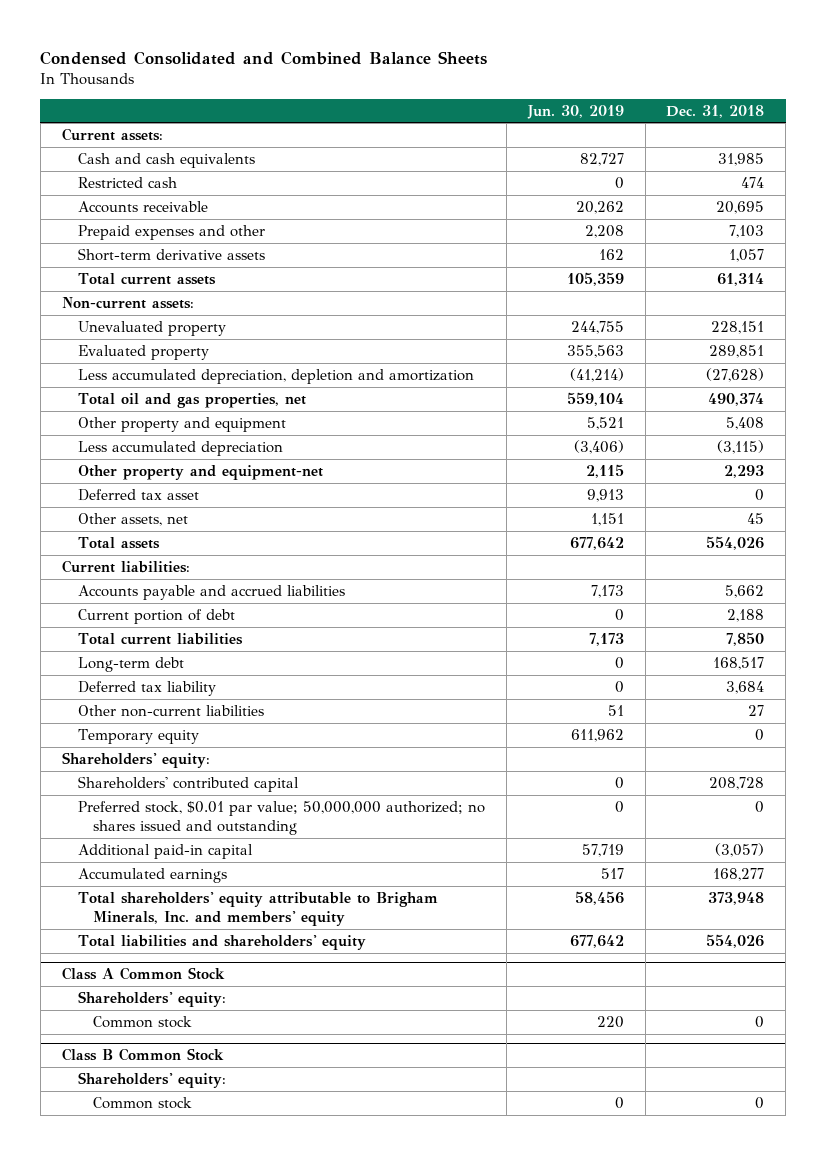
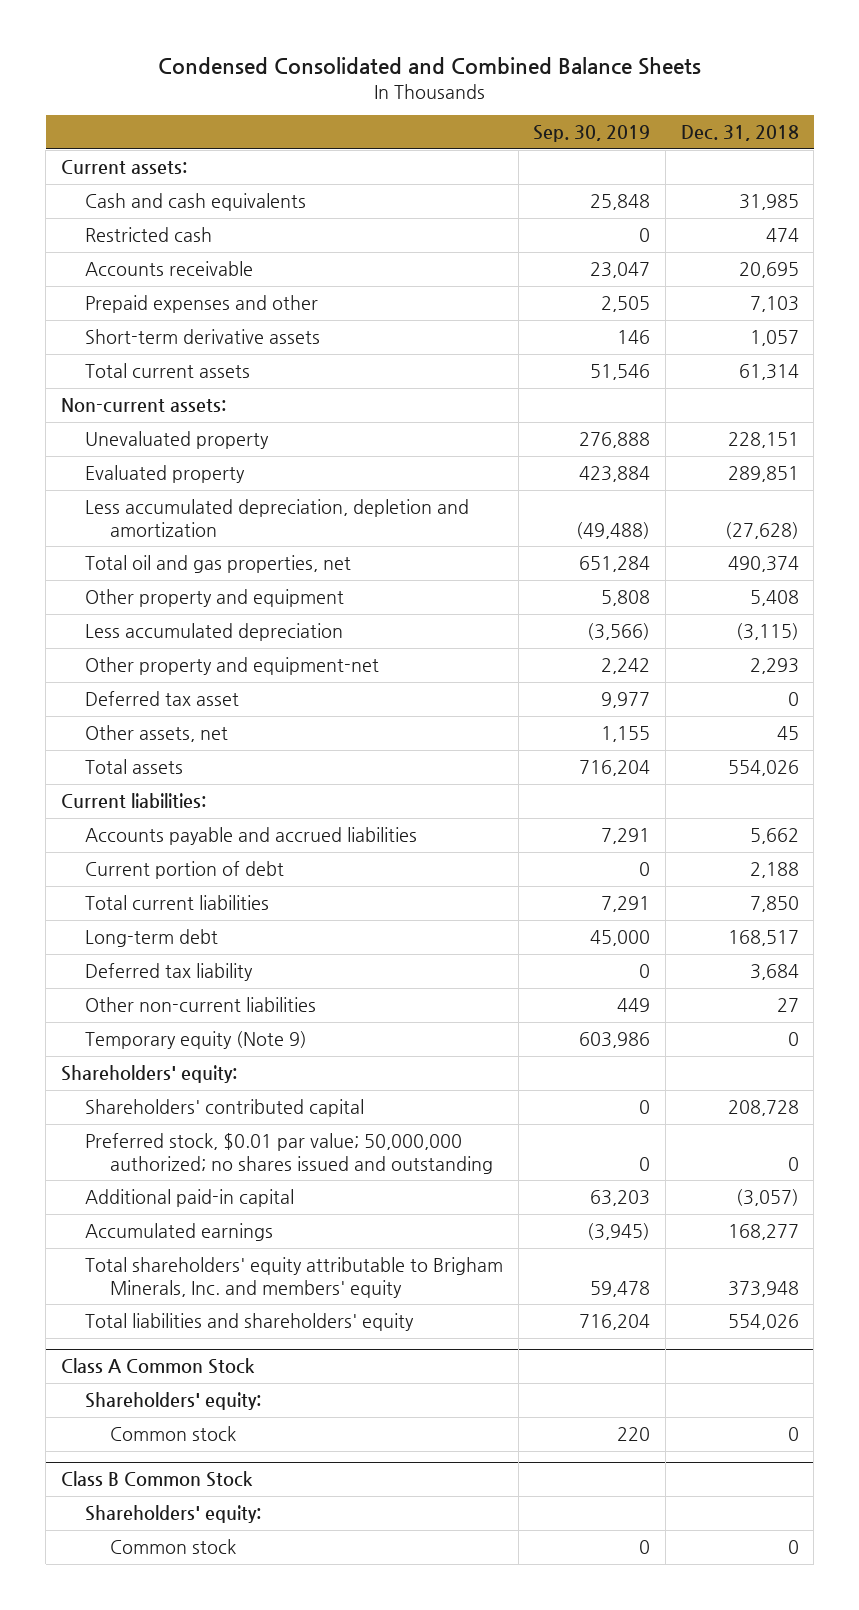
[526,104,624,119] Jun. 30, 2019 -> none
none -> [533,125,651,143] Sep. 30, 2019
[77,728,199,744] Temporary equity -> [85,1031,308,1050] Temporary equity (Note 9)

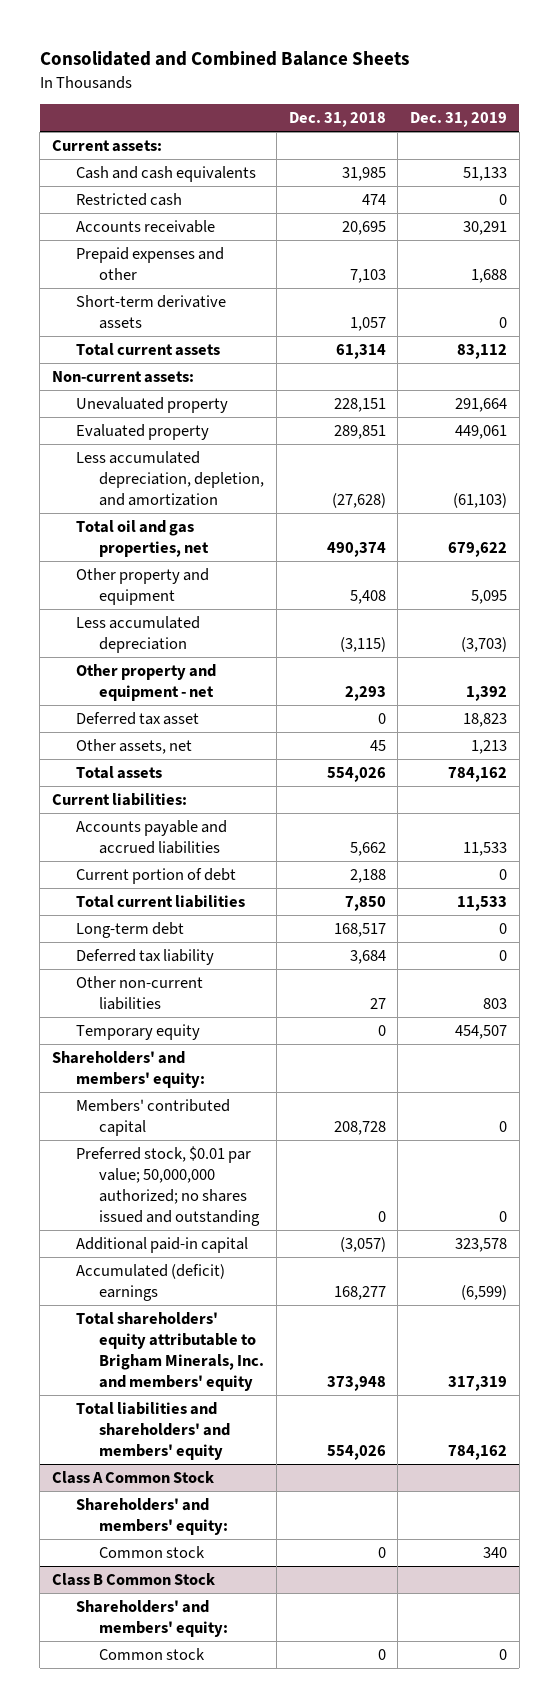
[157,57,701,76] Condensed Consolidated and Combined Balance Sheets -> [39,51,409,67] Consolidated and Combined Balance Sheets
[533,125,651,143] Sep. 30, 2019 -> none
none -> [409,112,507,128] Dec. 31, 2019
[85,499,470,537] Less accumulated depreciation, depletion and amortization -> [75,450,265,506] Less accumulated depreciation, depletion, and amortization
[85,657,380,676] Other property and equipment-net -> [75,663,216,701] Other property and equipment - net
[85,1031,308,1050] Temporary equity (Note 9) -> [75,1023,200,1040] Temporary equity
[60,1065,237,1084] Shareholders' equity: -> [51,1050,205,1088] Shareholders' and members' equity:
[85,1099,365,1118] Shareholders' contributed capital -> [75,1098,230,1136] Members' contributed capital
[85,1223,274,1242] Accumulated earnings -> [75,1263,225,1301] Accumulated (deficit) earnings
[85,1313,415,1332] Total liabilities and shareholders' equity -> [75,1401,231,1460] Total liabilities and shareholders' and members' equity
[85,1392,262,1411] Shareholders' equity: -> [75,1497,229,1535] Shareholders' and members' equity:
[85,1505,262,1524] Shareholders' equity: -> [75,1599,229,1637] Shareholders' and members' equity:

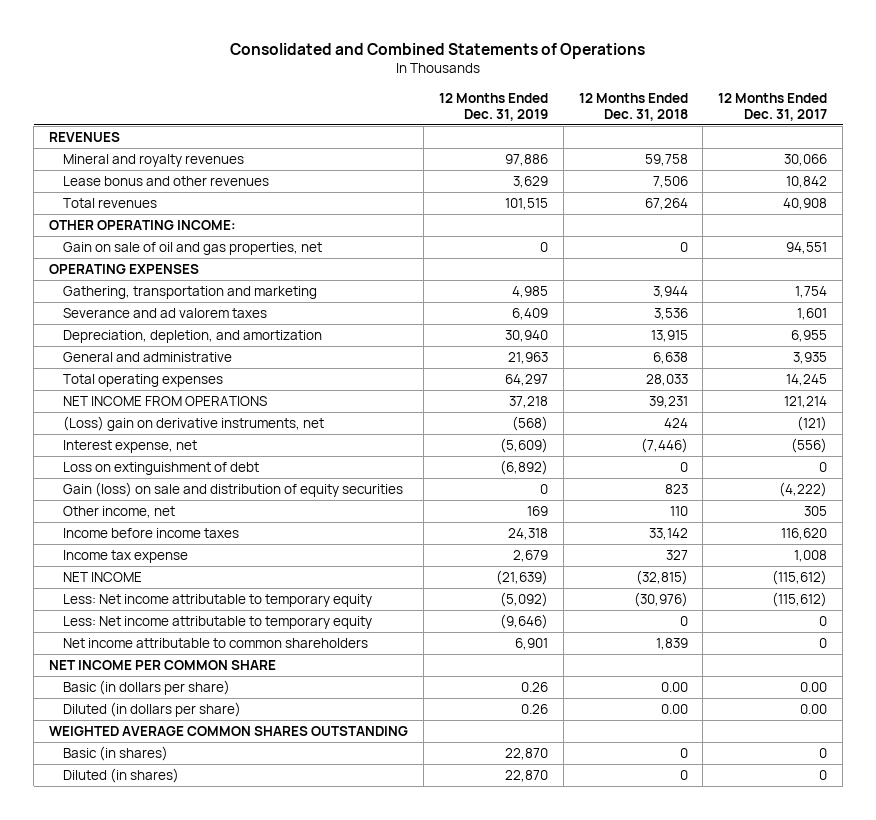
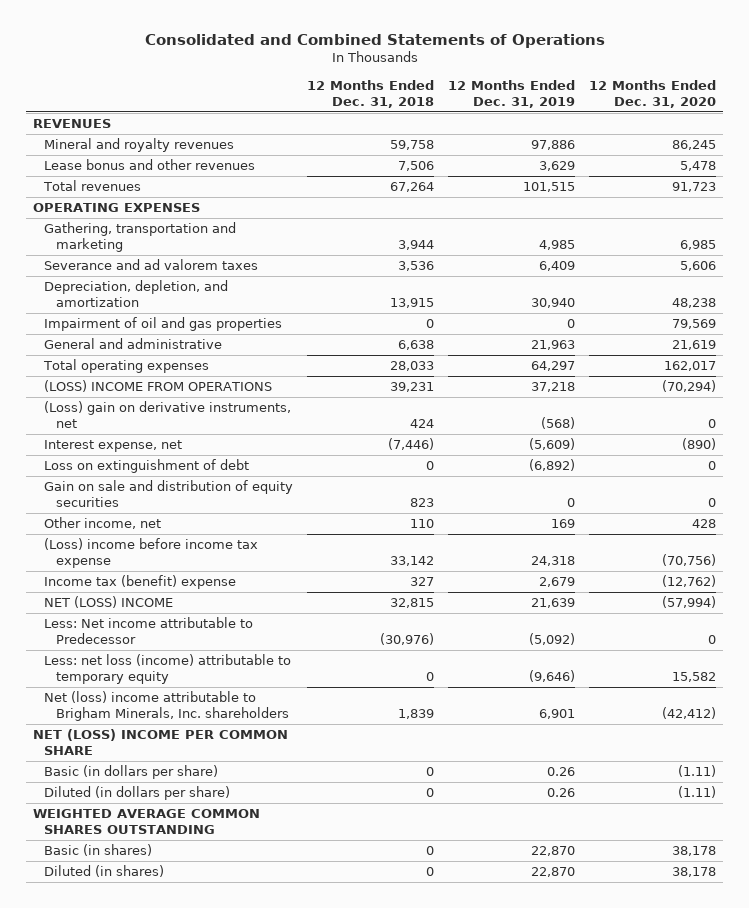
[718,92,828,121] 12 Months Ended Dec. 31, 2017 -> none
none -> [589,79,717,109] 12 Months Ended Dec. 31, 2020
[49,219,237,230] OTHER OPERATING INCOME: -> none
[63,241,323,255] Gain on sale of oil and gas properties, net -> none
none -> [44,316,283,331] Impairment of oil and gas properties
[63,395,268,406] NET INCOME FROM OPERATIONS -> [44,379,273,392] (LOSS) INCOME FROM OPERATIONS
[63,481,404,497] Gain (loss) on sale and distribution of equity securities -> [44,479,294,508] Gain on sale and distribution of equity securities
[63,527,240,538] Income before income taxes -> [44,537,259,569] (Loss) income before income tax expense
[63,549,189,563] Income tax expense -> [44,574,237,589] Income tax (benefit) expense
[63,571,143,582] NET INCOME -> [44,595,174,608] NET (LOSS) INCOME
[495,569,548,585] (21,639) -> [531,597,576,608] 21,639
[635,569,688,585] (32,815) -> [390,597,435,608] 32,815
[63,593,373,607] Less: Net income attributable to temporary equity -> [44,616,254,645] Less: Net income attributable to Predecessor
[63,615,373,629] Less: Net income attributable to temporary equity -> [44,653,292,685] Less: net loss (income) attributable to temporary equity
[63,637,369,648] Net income attributable to common shareholders -> [44,690,289,722] Net (loss) income attributable to Brigham Minerals, Inc. shareholders
[49,659,277,670] NET INCOME PER COMMON SHARE -> [32,728,288,756] NET (LOSS) INCOME PER COMMON SHARE
[660,681,688,692] 0.00 -> [426,766,435,776] 0
[660,703,688,714] 0.00 -> [426,787,435,797] 0

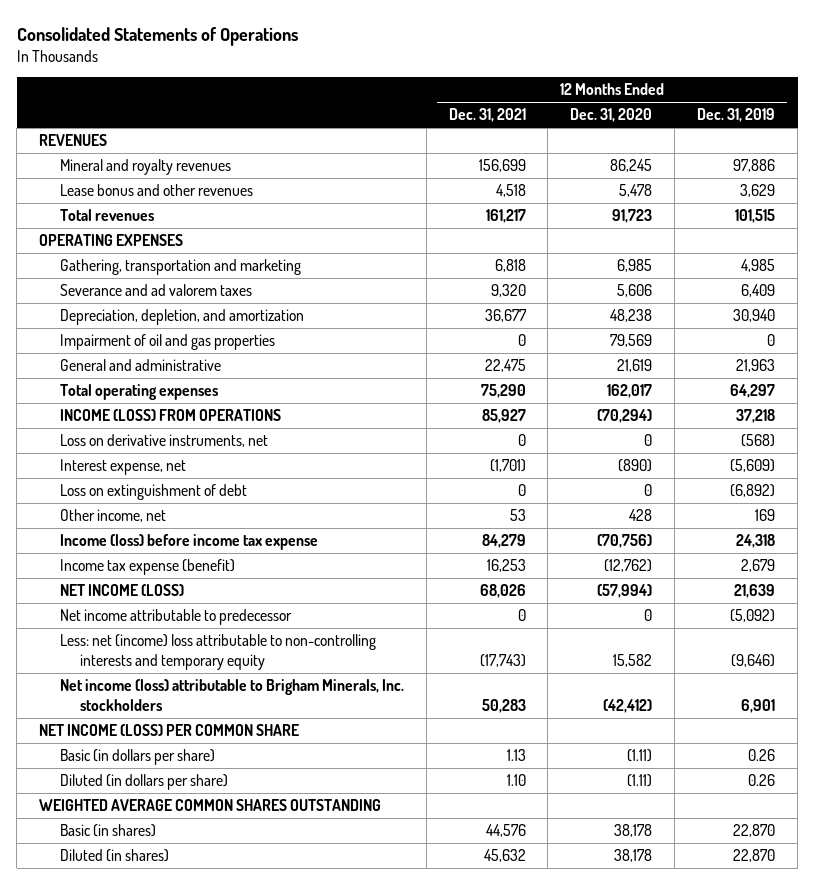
[144,34,605,49] Consolidated and Combined Statements of Operations -> [16,26,298,46] Consolidated Statements of Operations
[307,79,435,109] 12 Months Ended Dec. 31, 2018 -> none
none -> [448,108,526,123] Dec. 31, 2021
[44,379,273,392] (LOSS) INCOME FROM OPERATIONS -> [59,409,281,422] INCOME (LOSS) FROM OPERATIONS
[44,400,292,429] (Loss) gain on derivative instruments, net -> [59,434,268,448] Loss on derivative instruments, net
[44,479,294,508] Gain on sale and distribution of equity securities -> none
[44,537,259,569] (Loss) income before income tax expense -> [59,534,318,551] Income (loss) before income tax expense
[44,574,237,589] Income tax (benefit) expense -> [59,559,235,576] Income tax expense (benefit)
[44,595,174,608] NET (LOSS) INCOME -> [59,584,184,597] NET INCOME (LOSS)
[44,616,254,645] Less: Net income attributable to Predecessor -> [59,609,292,626] Net income attributable to predecessor
[44,653,292,685] Less: net loss (income) attributable to temporary equity -> [59,634,376,671] Less: net (income) loss attributable to non-controlling interests and temporary equity
[44,690,289,722] Net (loss) income attributable to Brigham Minerals, Inc. shareholders -> [59,679,404,712] Net income (loss) attributable to Brigham Minerals, Inc. stockholders
[32,728,288,756] NET (LOSS) INCOME PER COMMON SHARE -> [39,724,300,737] NET INCOME (LOSS) PER COMMON SHARE

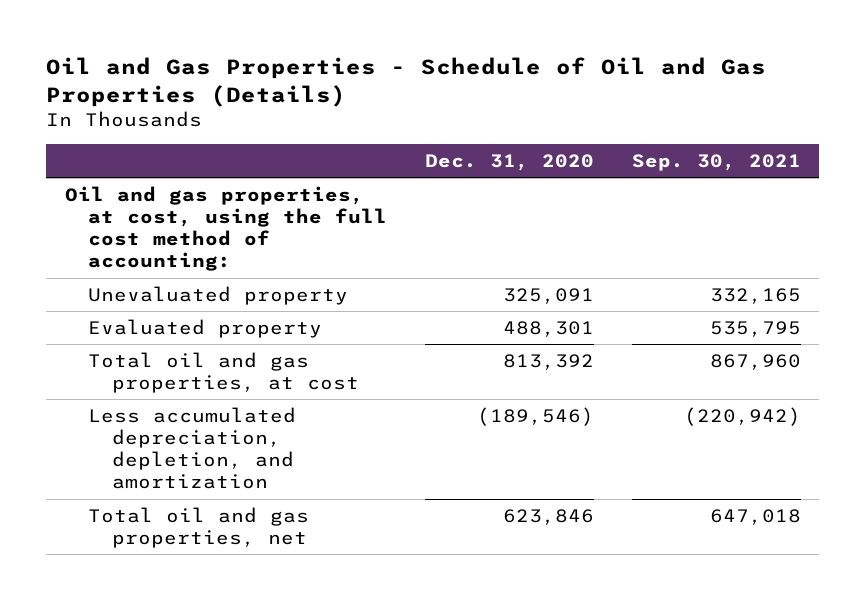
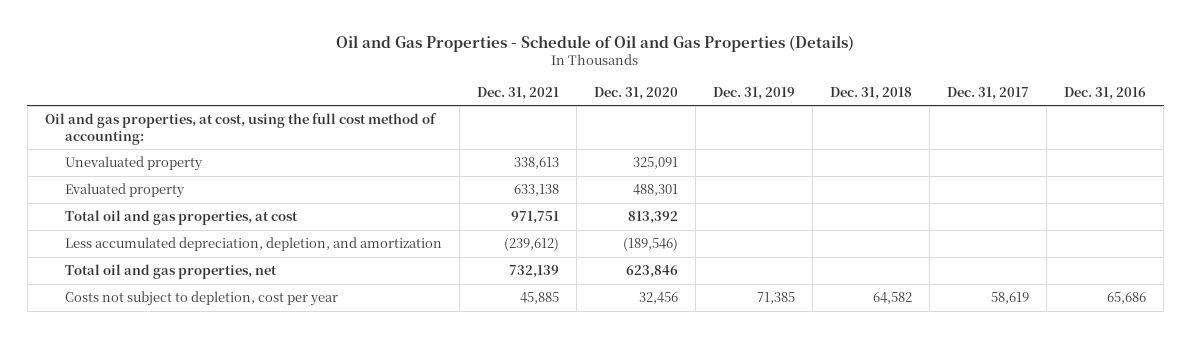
[631,154,801,172] Sep. 30, 2021 -> none
none -> [476,86,559,100] Dec. 31, 2021
none -> [713,86,796,100] Dec. 31, 2019
none -> [830,86,913,100] Dec. 31, 2018
none -> [947,86,1030,100] Dec. 31, 2017
none -> [1064,86,1147,100] Dec. 31, 2016
none -> [64,291,338,307] Costs not subject to depletion, cost per year

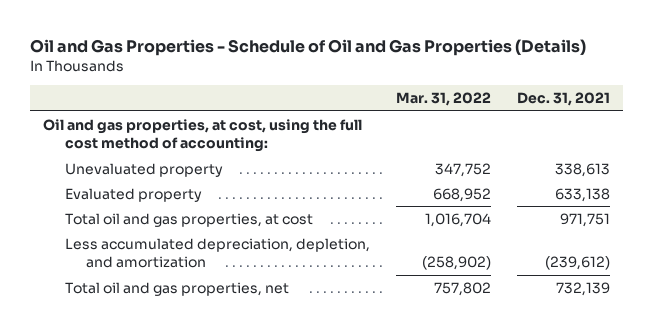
[594,86,679,100] Dec. 31, 2020 -> none
[713,86,796,100] Dec. 31, 2019 -> none
[830,86,913,100] Dec. 31, 2018 -> none
[947,86,1030,100] Dec. 31, 2017 -> none
[1064,86,1147,100] Dec. 31, 2016 -> none
none -> [396,92,492,107] Mar. 31, 2022
[64,291,338,307] Costs not subject to depletion, cost per year -> none

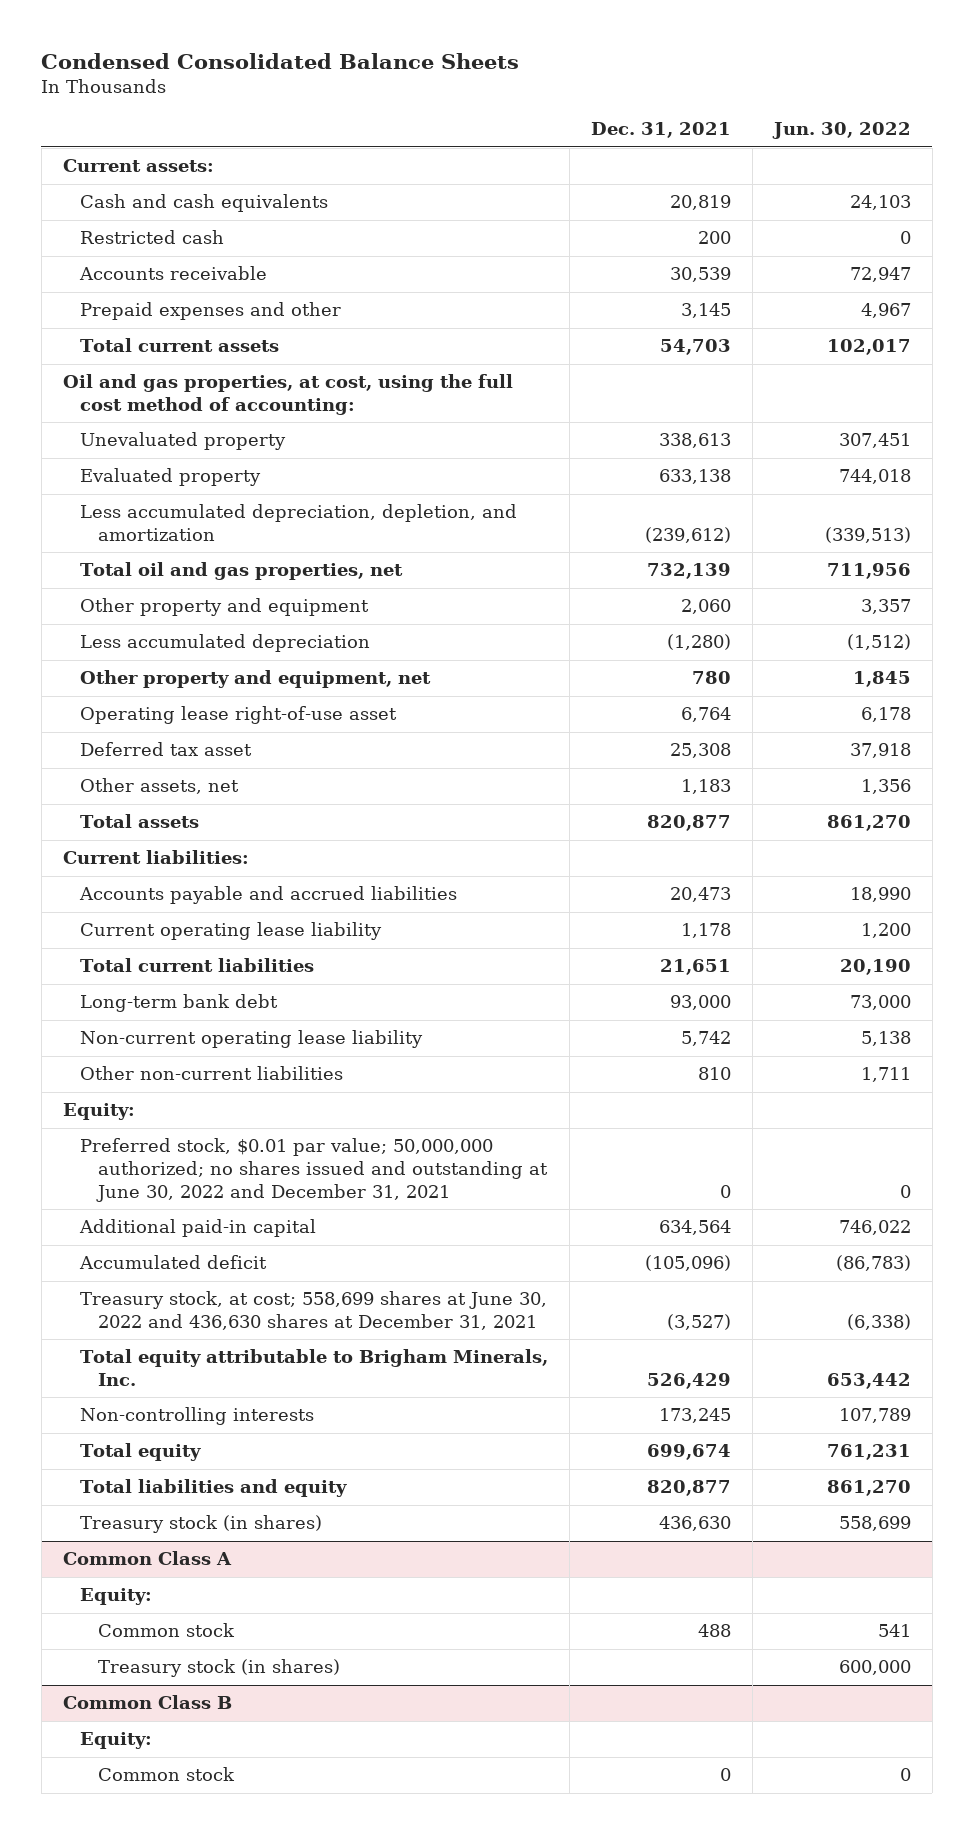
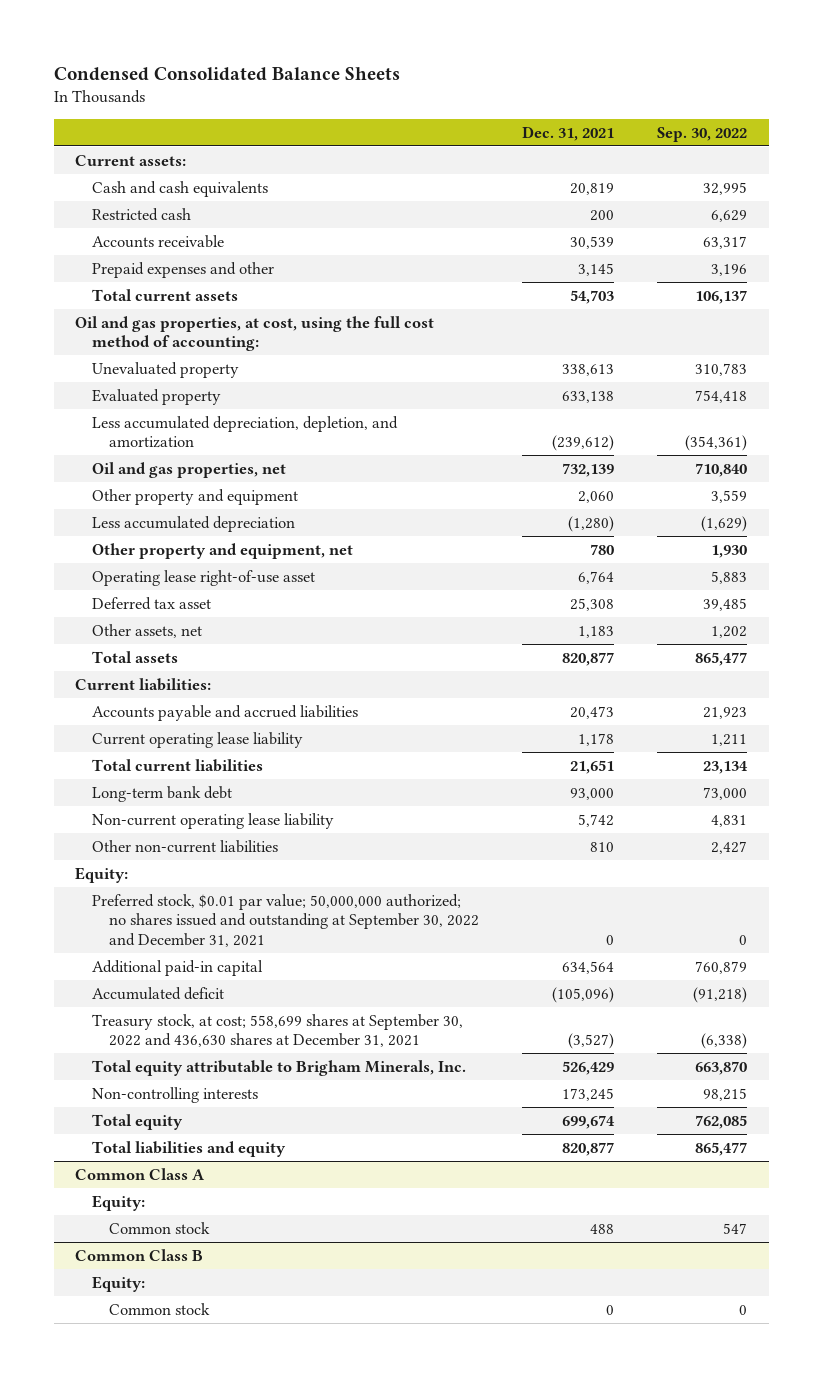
[771,122,911,140] Jun. 30, 2022 -> none
none -> [657,126,748,142] Sep. 30, 2022
[80,562,404,581] Total oil and gas properties, net -> [92,461,287,478] Oil and gas properties, net
[80,1138,548,1202] Preferred stock, $0.01 par value; 50,000,000 authorized; no shares issued and outstanding at June 30, 2022 and December 31, 2021 -> [92,893,480,947] Preferred stock, $0.01 par value; 50,000,000 authorized; no shares issued and outstanding at September 30, 2022 and December 31, 2021
[80,1291,548,1331] Treasury stock, at cost; 558,699 shares at June 30, 2022 and 436,630 shares at December 31, 2021 -> [92,1013,464,1048] Treasury stock, at cost; 558,699 shares at September 30, 2022 and 436,630 shares at December 31, 2021
[80,1515,323,1534] Treasury stock (in shares) -> none
[97,1659,340,1678] Treasury stock (in shares) -> none

